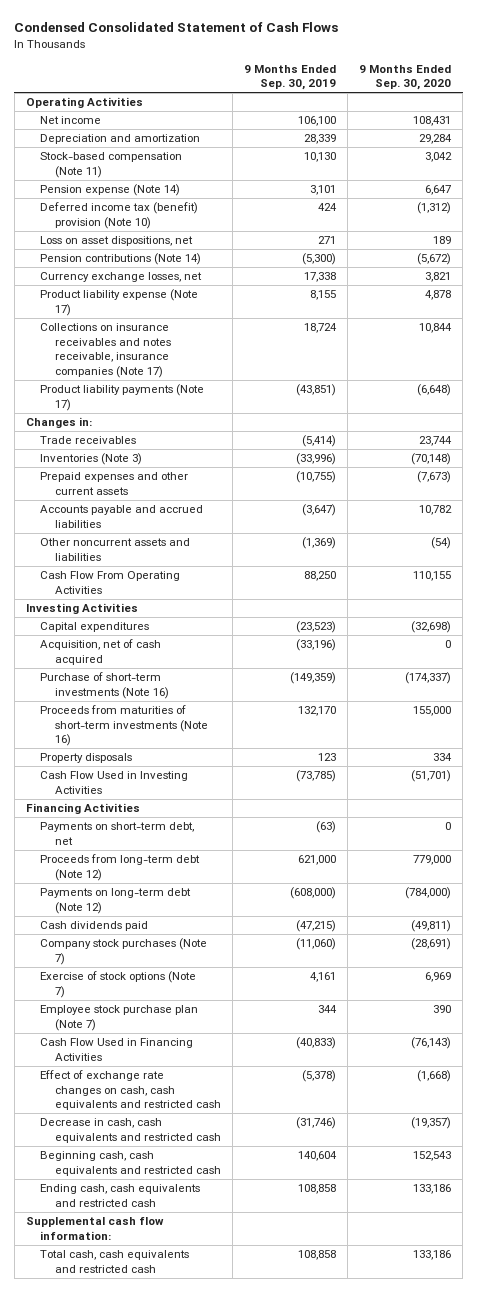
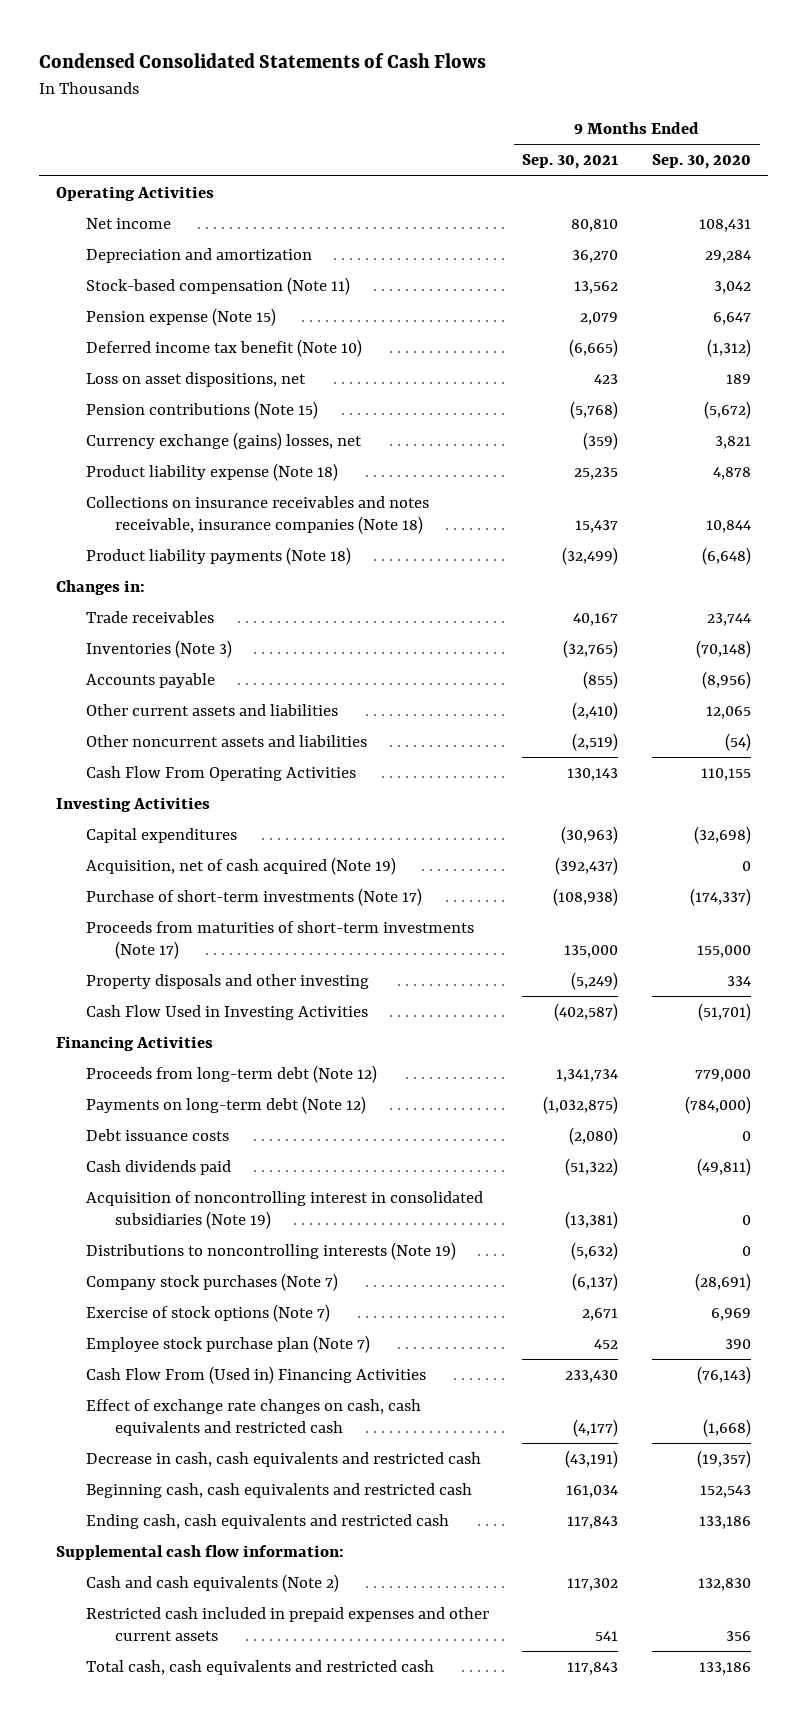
[14,22,339,33] Condensed Consolidated Statement of Cash Flows -> [38,53,486,69] Condensed Consolidated Statements of Cash Flows
[244,64,337,91] 9 Months Ended Sep. 30, 2019 -> none
none -> [522,154,619,170] Sep. 30, 2021
[40,184,181,197] Pension expense (Note 14) -> [85,308,276,327] Pension expense (Note 15)
[40,202,199,229] Deferred income tax (benefit) provision (Note 10) -> [85,339,362,358] Deferred income tax benefit (Note 10)
[40,253,202,266] Pension contributions (Note 14) -> [85,401,318,420] Pension contributions (Note 15)
[40,272,203,283] Currency exchange losses, net -> [85,432,362,451] Currency exchange (gains) losses, net
[40,289,199,316] Product liability expense (Note 17) -> [85,463,338,482] Product liability expense (Note 18)
[40,323,172,378] Collections on insurance receivables and notes receivable, insurance companies (Note 17) -> [85,496,429,534] Collections on insurance receivables and notes receivable, insurance companies (Note 18)
[40,384,205,411] Product liability payments (Note 17) -> [85,547,351,566] Product liability payments (Note 18)
[40,472,189,495] Prepaid expenses and other current assets -> none
none -> [85,673,215,689] Accounts payable
[40,505,204,528] Accounts payable and accrued liabilities -> [85,704,338,717] Other current assets and liabilities
[419,505,453,516] 10,782 -> [706,706,752,720] 12,065
[40,639,162,665] Acquisition, net of cash acquired -> [85,857,396,876] Acquisition, net of cash acquired (Note 19)
[40,672,170,699] Purchase of short-term investments (Note 16) -> [85,888,422,907] Purchase of short-term investments (Note 17)
[40,705,209,747] Proceeds from maturities of short-term investments (Note 16) -> [85,921,474,959] Proceeds from maturities of short-term investments (Note 17)
[40,753,133,764] Property disposals -> [85,974,369,990] Property disposals and other investing
[40,822,195,845] Payments on short-term debt, net -> none
none -> [85,1129,229,1142] Debt issuance costs
none -> [85,1191,483,1229] Acquisition of noncontrolling interest in consolidated subsidiaries (Note 19)
none -> [85,1242,456,1261] Distributions to noncontrolling interests (Note 19)
[40,1038,194,1061] Cash Flow Used in Financing Activities -> [85,1366,426,1385] Cash Flow From (Used in) Financing Activities
none -> [85,1574,339,1593] Cash and cash equivalents (Note 2)
none -> [85,1607,489,1641] Restricted cash included in prepaid expenses and other current assets

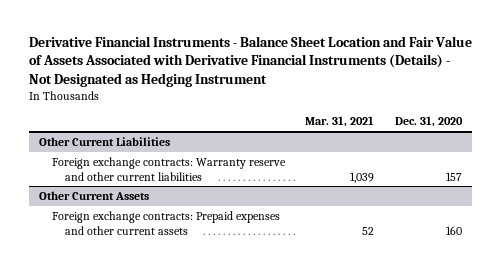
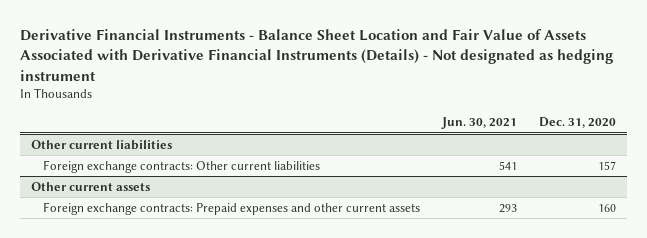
[28,36,472,87] Derivative Financial Instruments - Balance Sheet Location and Fair Value of Assets Associated with Derivative Financial Instruments (Details) - Not Designated as Hedging Instrument -> [19,28,613,81] Derivative Financial Instruments - Balance Sheet Location and Fair Value of Assets Associated with Derivative Financial Instruments (Details) - Not designated as hedging instrument
[305,116,375,128] Mar. 31, 2021 -> none
none -> [441,117,518,130] Jun. 30, 2021
[38,136,170,146] Other Current Liabilities -> [30,139,172,150] Other current liabilities
[51,156,286,181] Foreign exchange contracts: Warranty reserve and other current liabilities -> [43,159,321,173] Foreign exchange contracts: Other current liabilities
[38,190,149,200] Other Current Assets -> [30,181,150,191] Other current assets

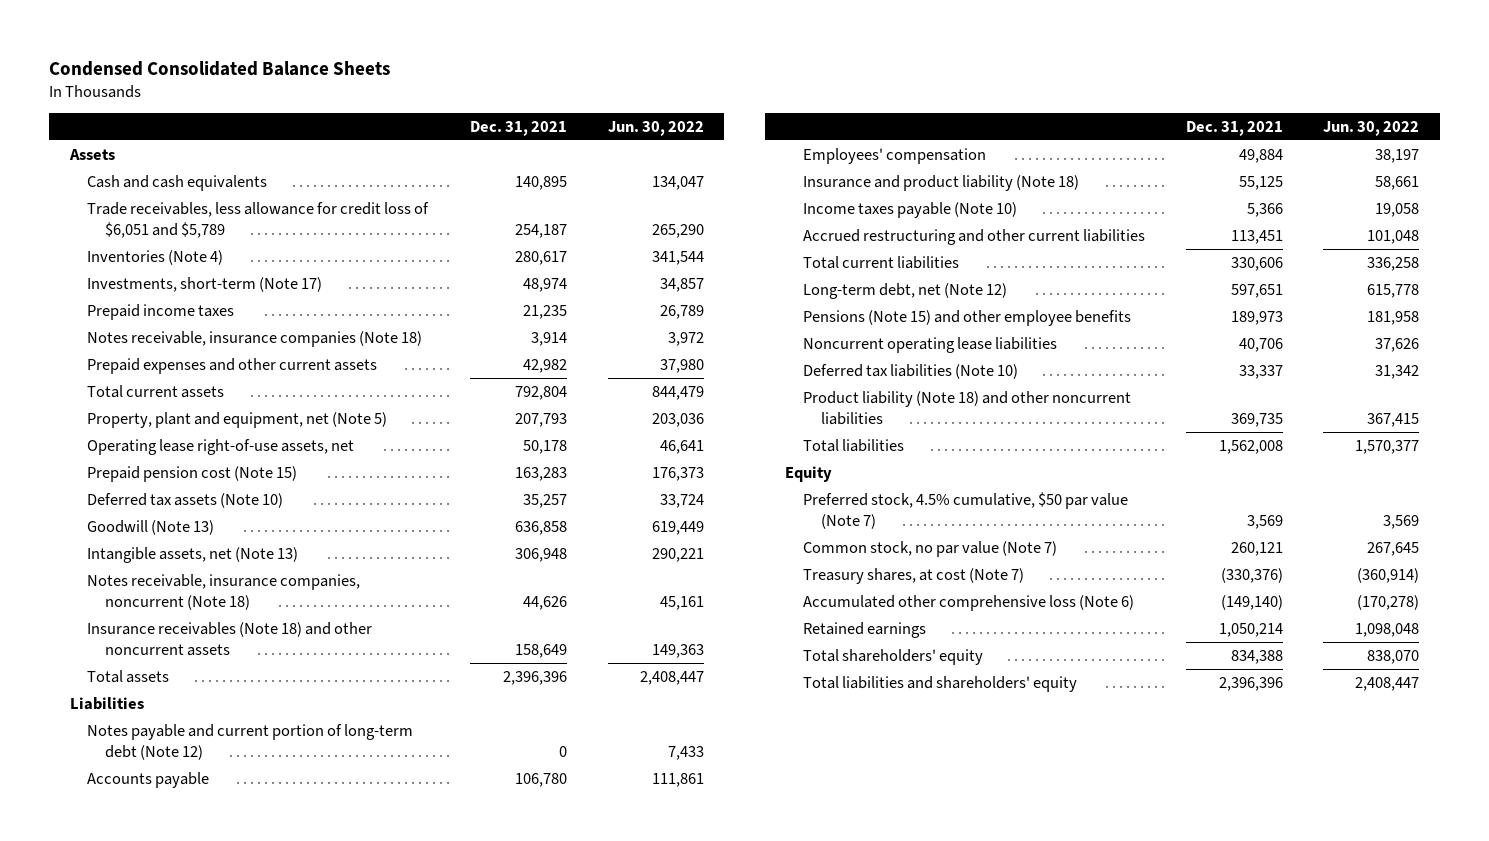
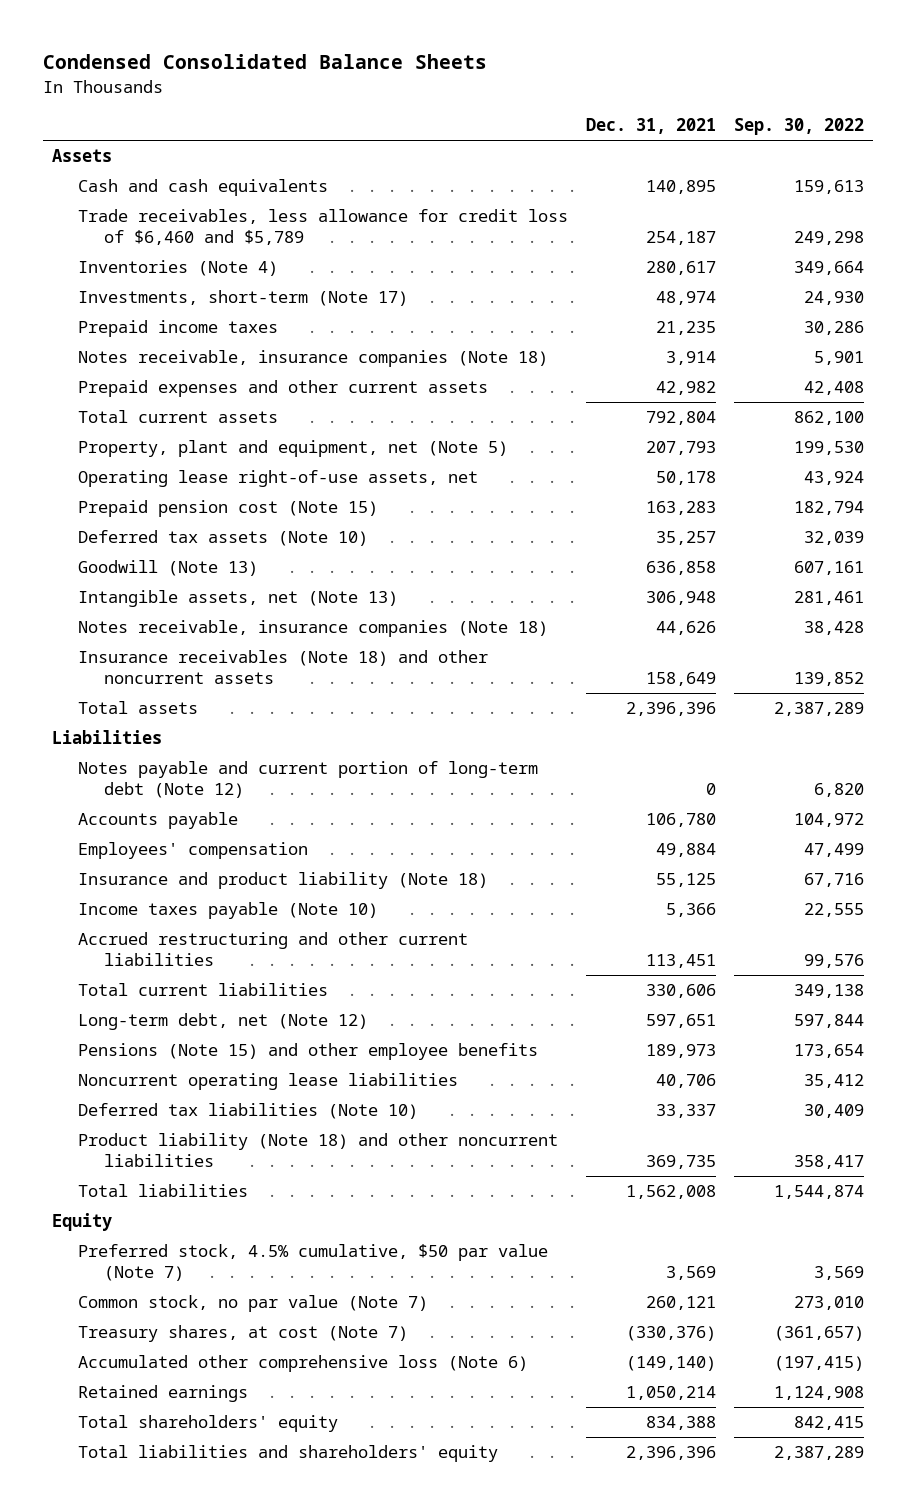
[607,120,704,136] Jun. 30, 2022 -> none
none -> [733,118,864,136] Sep. 30, 2022
[87,201,430,238] Trade receivables, less allowance for credit loss of $6,051 and $5,789 -> [77,209,568,245] Trade receivables, less allowance for credit loss of $6,460 and $5,789
[87,573,361,610] Notes receivable, insurance companies, noncurrent (Note 18) -> [77,620,548,638] Notes receivable, insurance companies (Note 18)

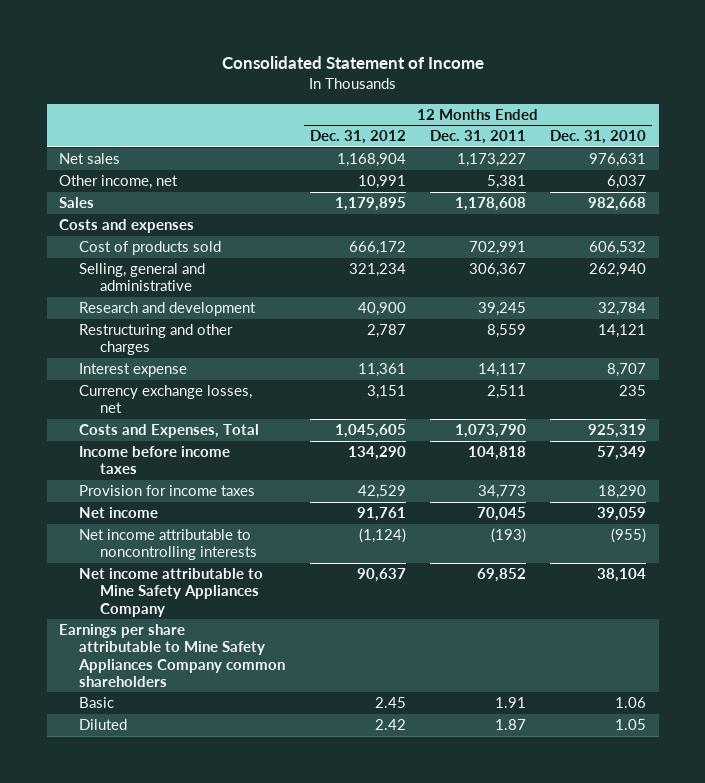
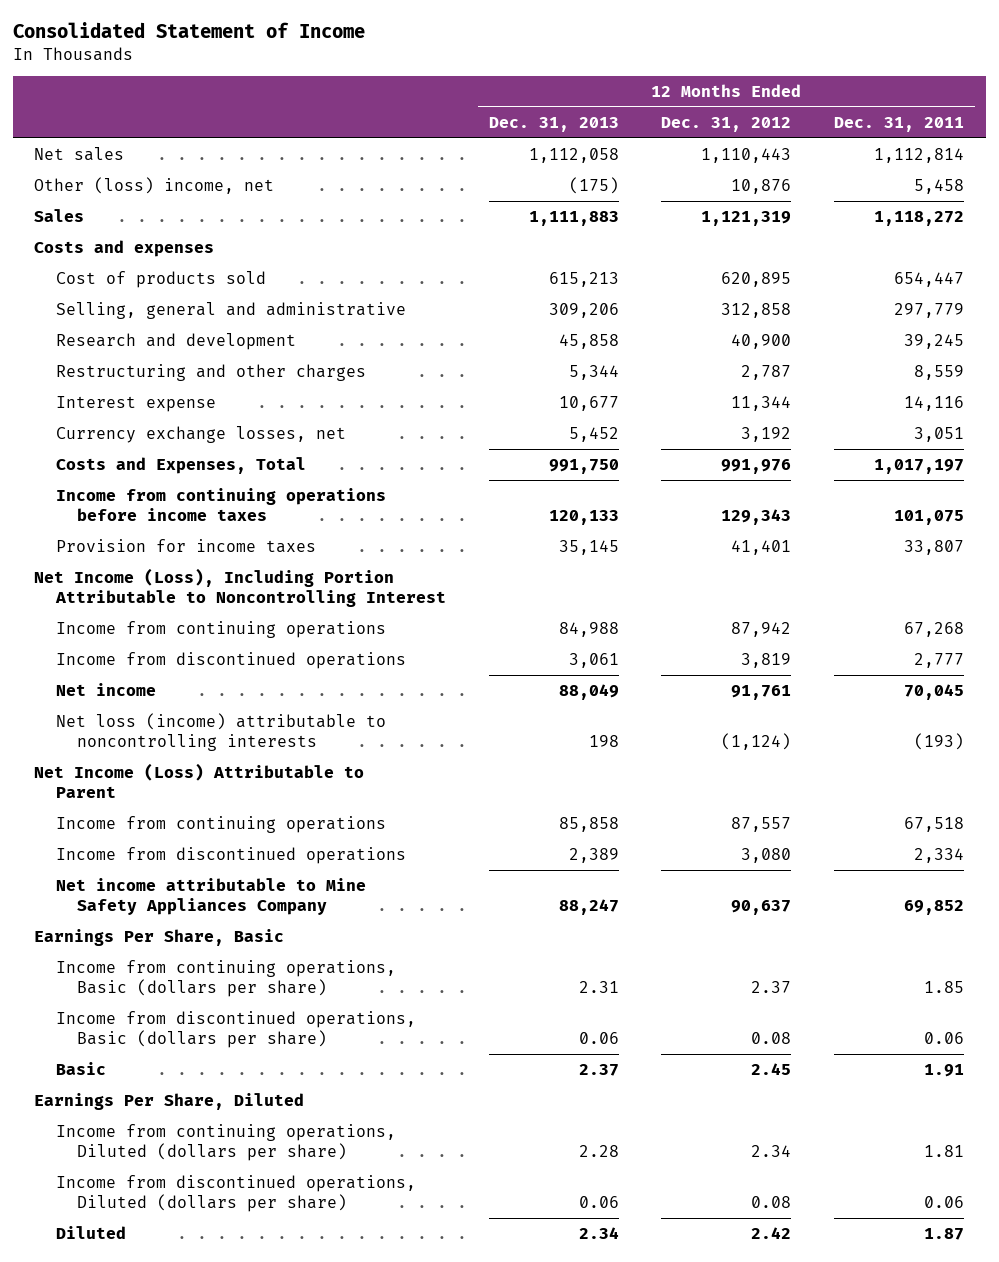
[550,130,647,145] Dec. 31, 2010 -> none
none -> [488,116,619,132] Dec. 31, 2013
[336,153,406,168] 1,168,904 -> [701,148,792,164] 1,110,443
[457,153,527,168] 1,173,227 -> [874,148,965,164] 1,112,814
[58,175,178,190] Other income, net -> [34,177,275,195] Other (loss) income, net
[357,175,406,190] 10,991 -> [731,179,792,195] 10,876
[487,175,527,190] 5,381 -> [914,179,965,195] 5,458
[334,197,406,212] 1,179,895 -> [701,211,792,227] 1,121,319
[455,197,527,212] 1,178,608 -> [874,211,965,227] 1,118,272
[348,241,406,256] 666,172 -> [721,272,792,288] 620,895
[469,241,527,256] 702,991 -> [894,272,965,288] 654,447
[348,263,406,278] 321,234 -> [721,303,792,319] 312,858
[469,263,527,278] 306,367 -> [894,303,965,319] 297,779
[357,363,406,378] 11,361 -> [731,396,792,412] 11,344
[478,363,527,378] 14,117 -> [904,396,965,412] 14,116
[366,385,406,400] 3,151 -> [741,427,792,443] 3,192
[487,385,527,400] 2,511 -> [914,427,965,443] 3,051
[334,424,406,439] 1,045,605 -> [721,459,792,475] 991,976
[455,424,527,439] 1,073,790 -> [874,459,965,475] 1,017,197
[79,446,231,475] Income before income taxes -> [55,488,386,522] Income from continuing operations before income taxes
[347,446,406,461] 134,290 -> [721,509,792,526] 129,343
[468,446,527,461] 104,818 -> [894,510,965,526] 101,075
[357,485,406,500] 42,529 -> [731,540,792,556] 41,401
[478,485,527,500] 34,773 -> [904,540,965,556] 33,807
none -> [34,568,446,608] Net Income (Loss), Including Portion Attributable to Noncontrolling Interest
none -> [55,621,386,639] Income from continuing operations
none -> [55,652,406,670] Income from discontinued operations
[79,529,257,561] Net income attributable to noncontrolling interests -> [55,713,386,752] Net loss (income) attributable to noncontrolling interests
none -> [34,763,365,799] Net Income (Loss) Attributable to Parent
none -> [55,816,386,834] Income from continuing operations
none -> [55,847,406,865] Income from discontinued operations
[58,624,286,687] Earnings per share attributable to Mine Safety Appliances Company common shareholders -> none
none -> [34,929,285,947] Earnings Per Share, Basic
none -> [55,960,396,998] Income from continuing operations, Basic (dollars per share)
none -> [55,1011,416,1049] Income from discontinued operations, Basic (dollars per share)
none -> [34,1093,305,1111] Earnings Per Share, Diluted
none -> [55,1124,396,1162] Income from continuing operations, Diluted (dollars per share)
none -> [55,1175,416,1213] Income from discontinued operations, Diluted (dollars per share)

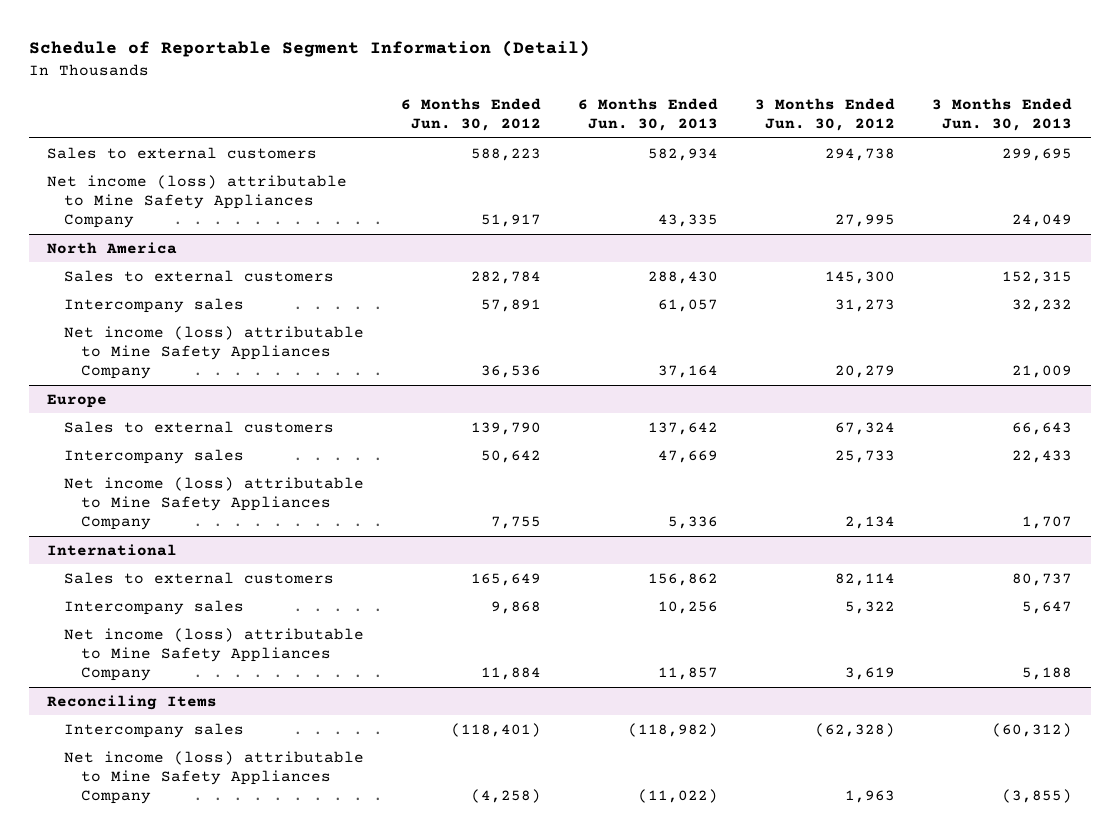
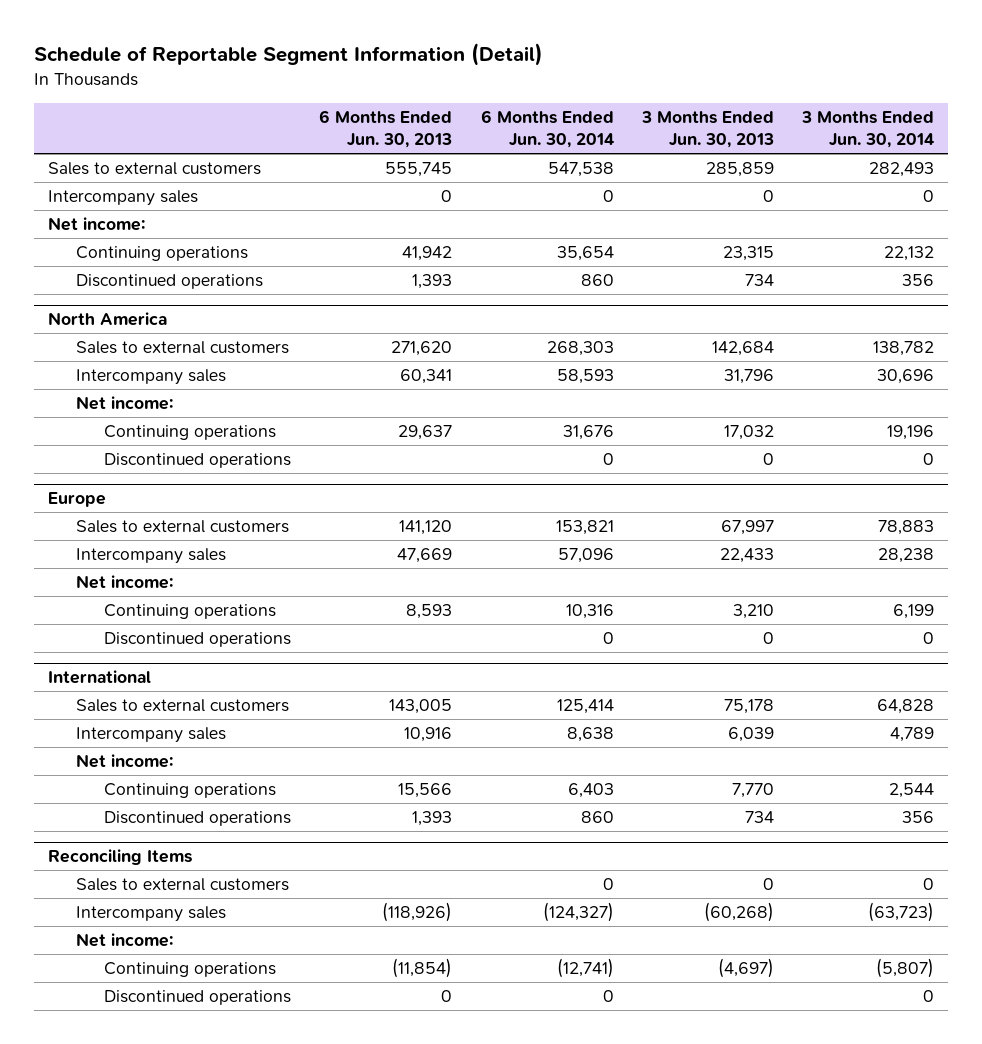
[401,98,542,132] 6 Months Ended Jun. 30, 2012 -> none
[755,98,896,132] 3 Months Ended Jun. 30, 2012 -> none
none -> [480,109,614,149] 6 Months Ended Jun. 30, 2014
none -> [801,110,935,149] 3 Months Ended Jun. 30, 2014
[47,174,348,229] Net income (loss) attributable to Mine Safety Appliances Company -> none
[648,147,719,161] 582,934 -> [385,161,453,177] 555,745
[1002,147,1073,161] 299,695 -> [705,161,774,177] 285,859
none -> [47,189,198,206] Intercompany sales
none -> [47,216,145,231] Net income:
none -> [76,245,249,261] Continuing operations
none -> [76,273,264,289] Discontinued operations
[64,325,365,380] Net income (loss) attributable to Mine Safety Appliances Company -> none
[648,270,719,284] 288,430 -> [391,340,453,356] 271,620
[1002,270,1073,284] 152,315 -> [711,340,774,356] 142,684
[658,298,719,312] 61,057 -> [400,368,453,384] 60,341
[1012,298,1073,312] 32,232 -> [723,368,774,384] 31,796
none -> [76,395,174,410] Net income:
none -> [104,424,277,440] Continuing operations
none -> [104,452,292,468] Discontinued operations
[648,421,719,435] 137,642 -> [399,519,453,535] 141,120
[1012,421,1073,435] 66,643 -> [720,519,774,535] 67,997
[64,476,365,531] Net income (loss) attributable to Mine Safety Appliances Company -> none
none -> [76,574,174,589] Net income:
none -> [104,603,277,619] Continuing operations
none -> [104,631,292,647] Discontinued operations
[64,627,365,682] Net income (loss) attributable to Mine Safety Appliances Company -> none
[648,572,719,586] 156,862 -> [389,698,453,714] 143,005
[1012,572,1073,586] 80,737 -> [723,698,774,714] 75,178
[658,600,719,614] 10,256 -> [404,726,453,742] 10,916
[1022,600,1073,614] 5,647 -> [727,726,774,742] 6,039
none -> [76,753,174,768] Net income:
none -> [104,782,277,798] Continuing operations
none -> [104,810,292,826] Discontinued operations
[64,750,365,805] Net income (loss) attributable to Mine Safety Appliances Company -> none
none -> [76,877,290,891] Sales to external customers
[628,722,719,737] (118,982) -> [382,901,453,922] (118,926)
[992,722,1073,737] (60,312) -> [703,901,774,922] (60,268)
none -> [76,932,174,947] Net income:
none -> [104,961,277,977] Continuing operations
none -> [104,989,292,1005] Discontinued operations

